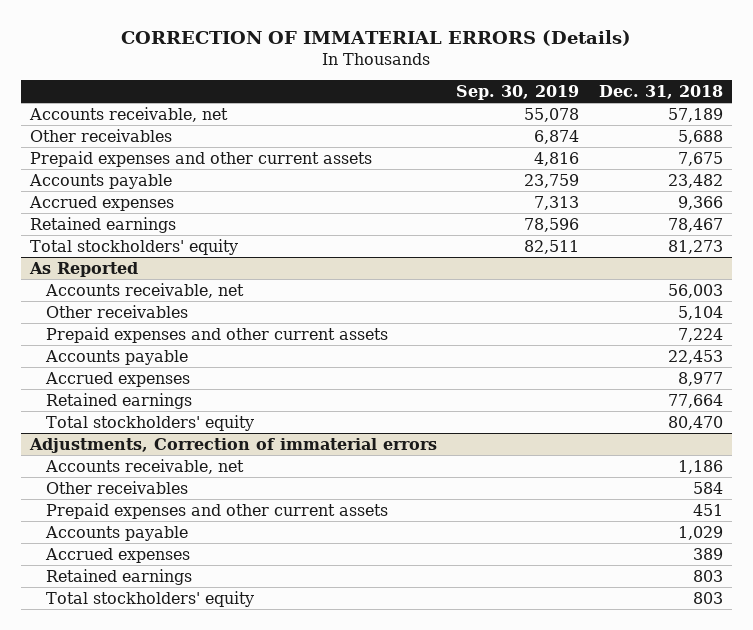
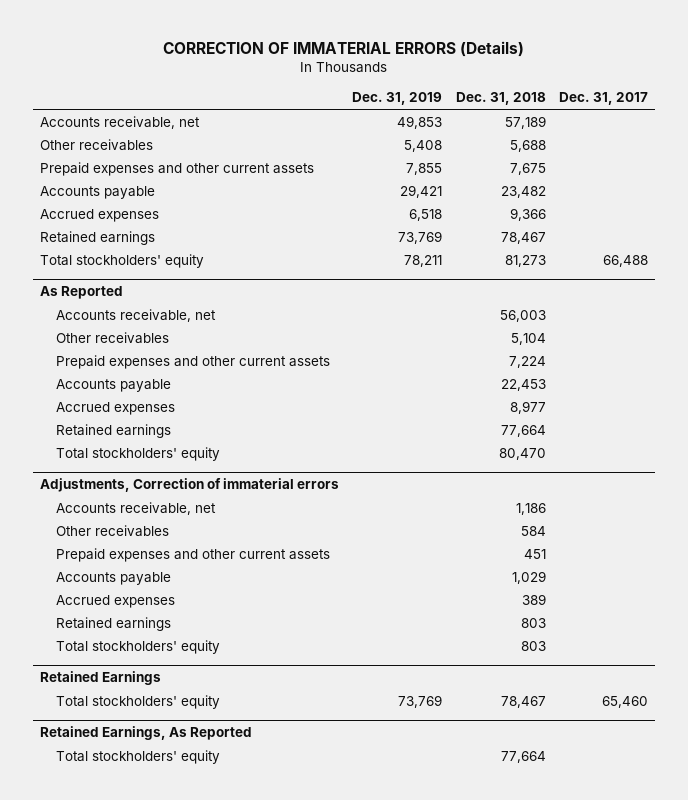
[456,84,580,100] Sep. 30, 2019 -> none
none -> [352,92,443,106] Dec. 31, 2019
none -> [559,92,649,106] Dec. 31, 2017
none -> [39,671,161,686] Retained Earnings
none -> [56,694,221,709] Total stockholders' equity
none -> [39,726,252,741] Retained Earnings, As Reported
none -> [56,749,221,764] Total stockholders' equity

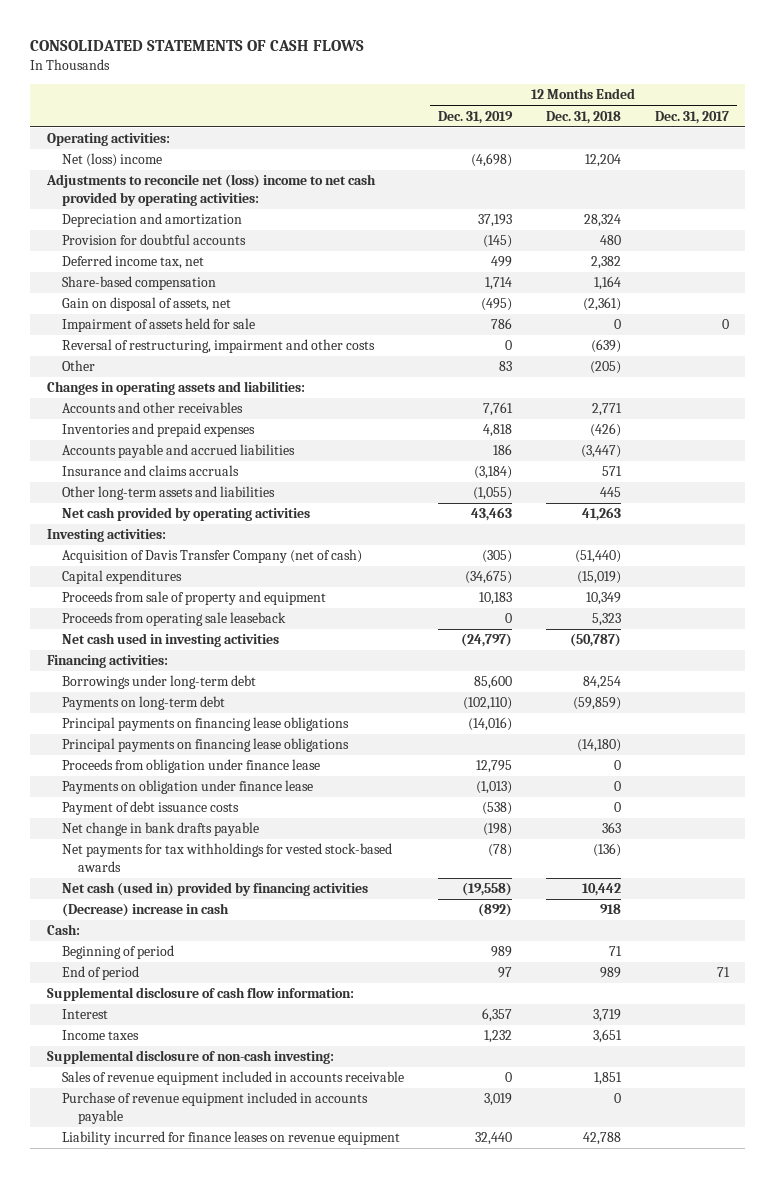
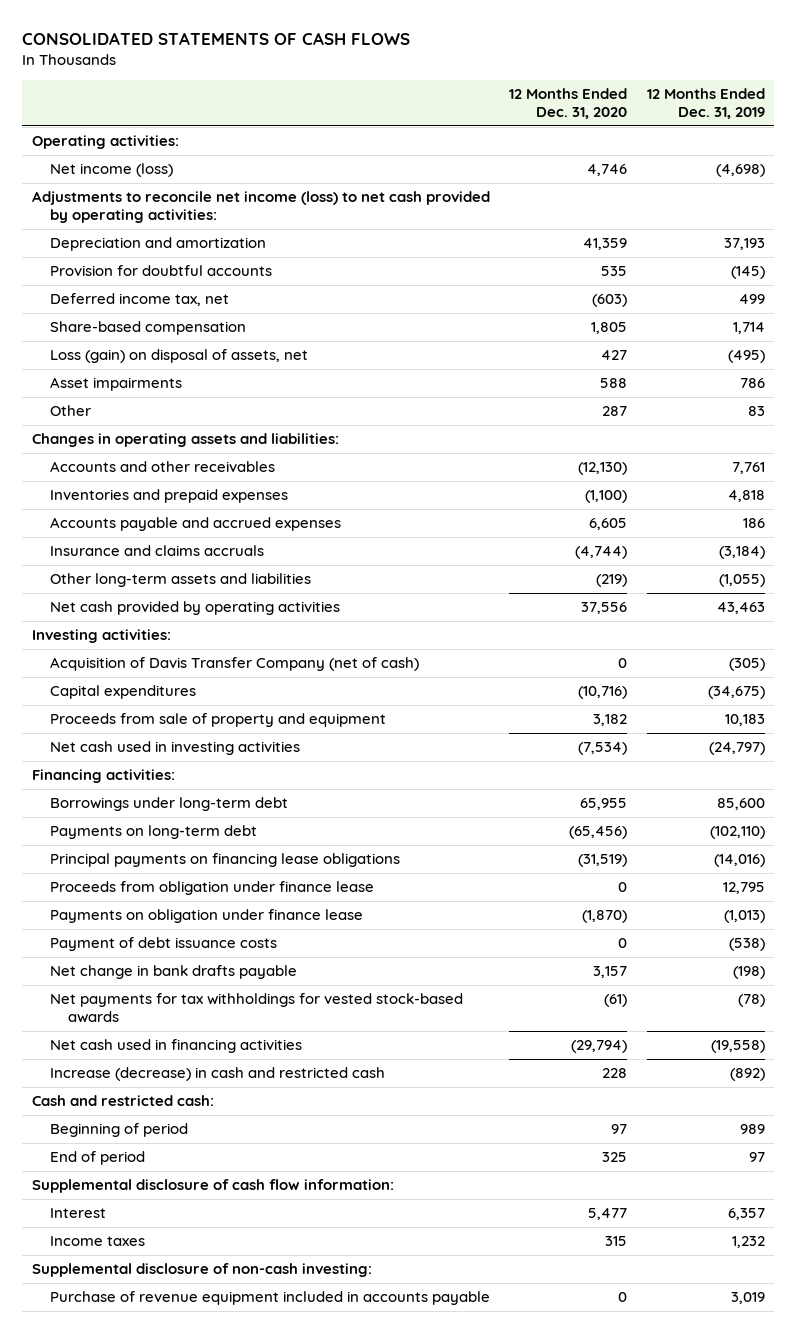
[545,110,621,124] Dec. 31, 2018 -> none
[654,110,729,124] Dec. 31, 2017 -> none
none -> [509,88,628,120] 12 Months Ended Dec. 31, 2020
[62,153,163,168] Net (loss) income -> [50,163,174,178] Net income (loss)
[45,174,376,207] Adjustments to reconcile net (loss) income to net cash provided by operating activities: -> [31,191,490,224] Adjustments to reconcile net income (loss) to net cash provided by operating activities:
[62,339,376,354] Reversal of restructuring, impairment and other costs -> none
[62,297,232,312] Gain on disposal of assets, net -> [50,349,309,364] Loss (gain) on disposal of assets, net
[62,318,256,333] Impairment of assets held for sale -> [50,377,183,392] Asset impairments
[62,444,296,459] Accounts payable and accrued liabilities -> [50,517,342,532] Accounts payable and accrued expenses
[62,612,287,627] Proceeds from operating sale leaseback -> none
[62,738,350,753] Principal payments on financing lease obligations -> none
[46,924,80,936] Cash: -> none
[62,882,369,897] Net cash (used in) provided by financing activities -> [50,1039,303,1054] Net cash used in financing activities
[62,903,230,918] (Decrease) increase in cash -> [50,1067,386,1082] Increase (decrease) in cash and restricted cash
none -> [31,1095,214,1107] Cash and restricted cash:
[62,1071,405,1086] Sales of revenue equipment included in accounts receivable -> none
[62,1131,401,1146] Liability incurred for finance leases on revenue equipment -> none

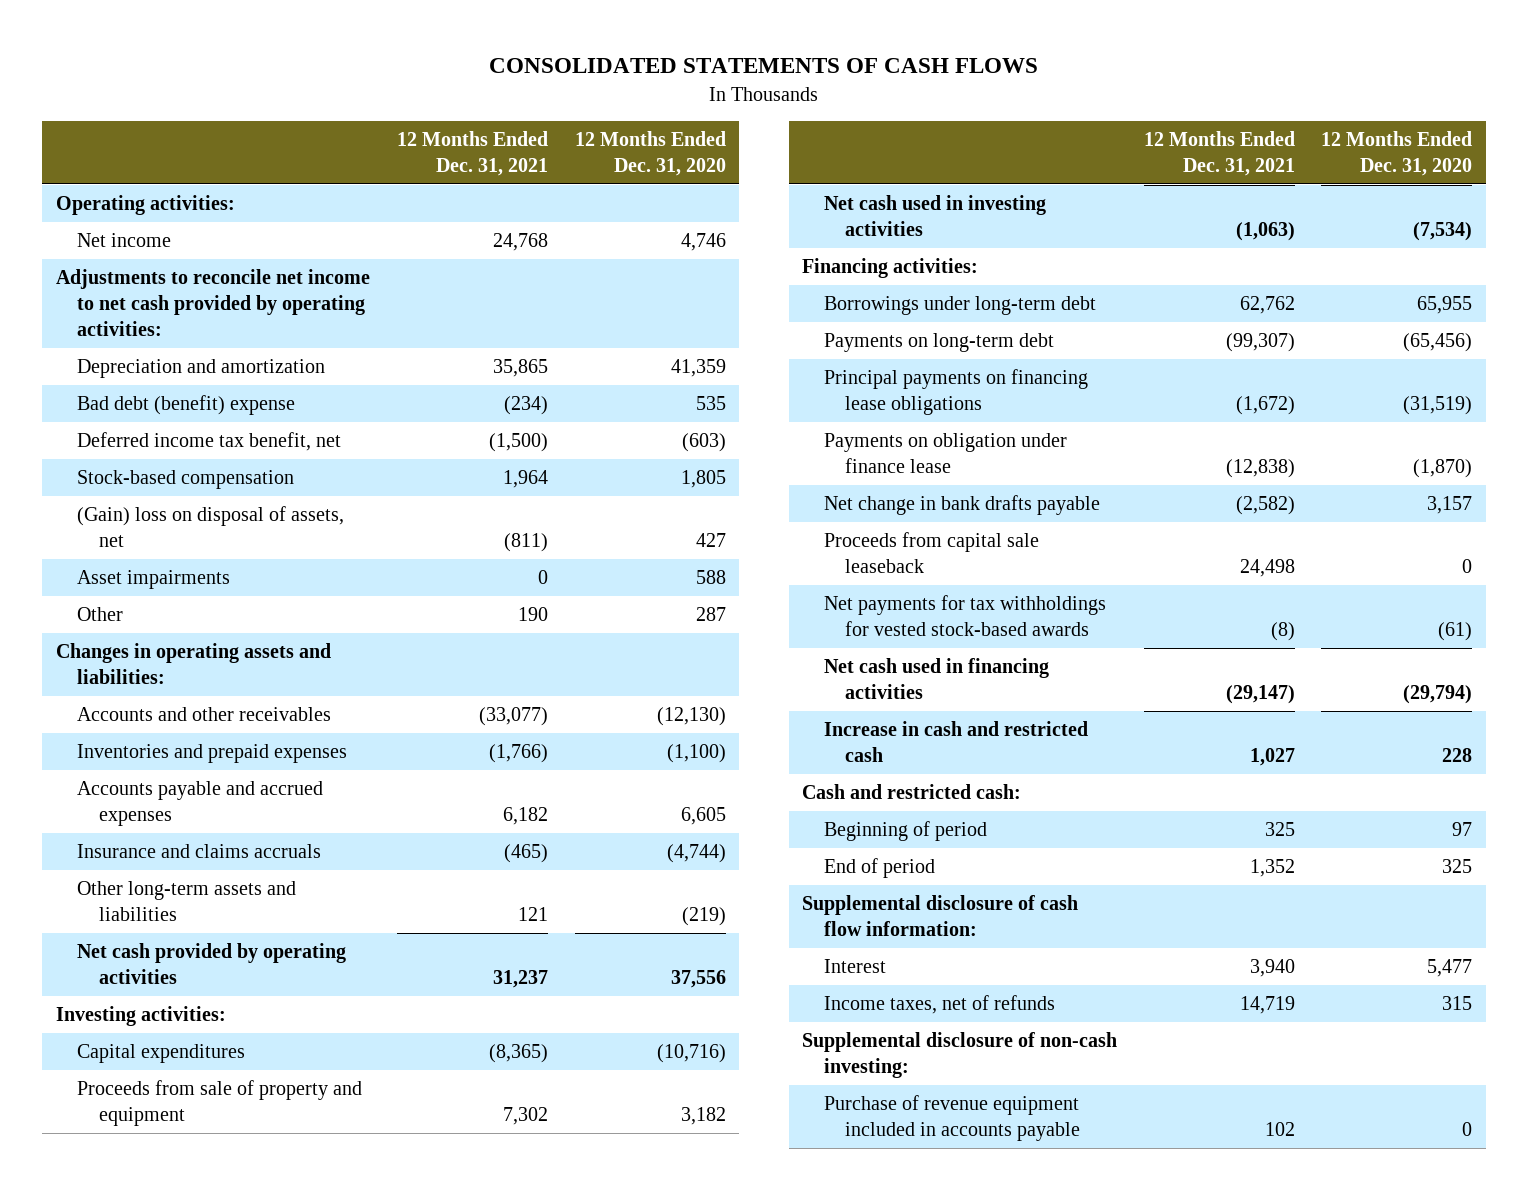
[646,88,765,120] 12 Months Ended Dec. 31, 2019 -> none
none -> [397,130,549,176] 12 Months Ended Dec. 31, 2021
[50,163,174,178] Net income (loss) -> [77,233,172,248] Net income
[31,191,490,224] Adjustments to reconcile net income (loss) to net cash provided by operating activities: -> [55,269,370,336] Adjustments to reconcile net income to net cash provided by operating activities:
[50,265,273,277] Provision for doubtful accounts -> [77,395,296,416] Bad debt (benefit) expense
[50,293,230,307] Deferred income tax, net -> [77,432,342,452] Deferred income tax benefit, net
[50,321,247,336] Share-based compensation -> [77,470,295,490] Stock-based compensation
[50,349,309,364] Loss (gain) on disposal of assets, net -> [77,506,345,547] (Gain) loss on disposal of assets, net
[50,657,420,672] Acquisition of Davis Transfer Company (net of cash) -> none
[50,881,375,896] Proceeds from obligation under finance lease -> none
[50,937,278,952] Payment of debt issuance costs -> none
none -> [823,532,1039,573] Proceeds from capital sale leaseback
[50,1067,386,1082] Increase (decrease) in cash and restricted cash -> [823,721,1088,762] Increase in cash and restricted cash
[50,1236,146,1247] Income taxes -> [823,995,1055,1015] Income taxes, net of refunds

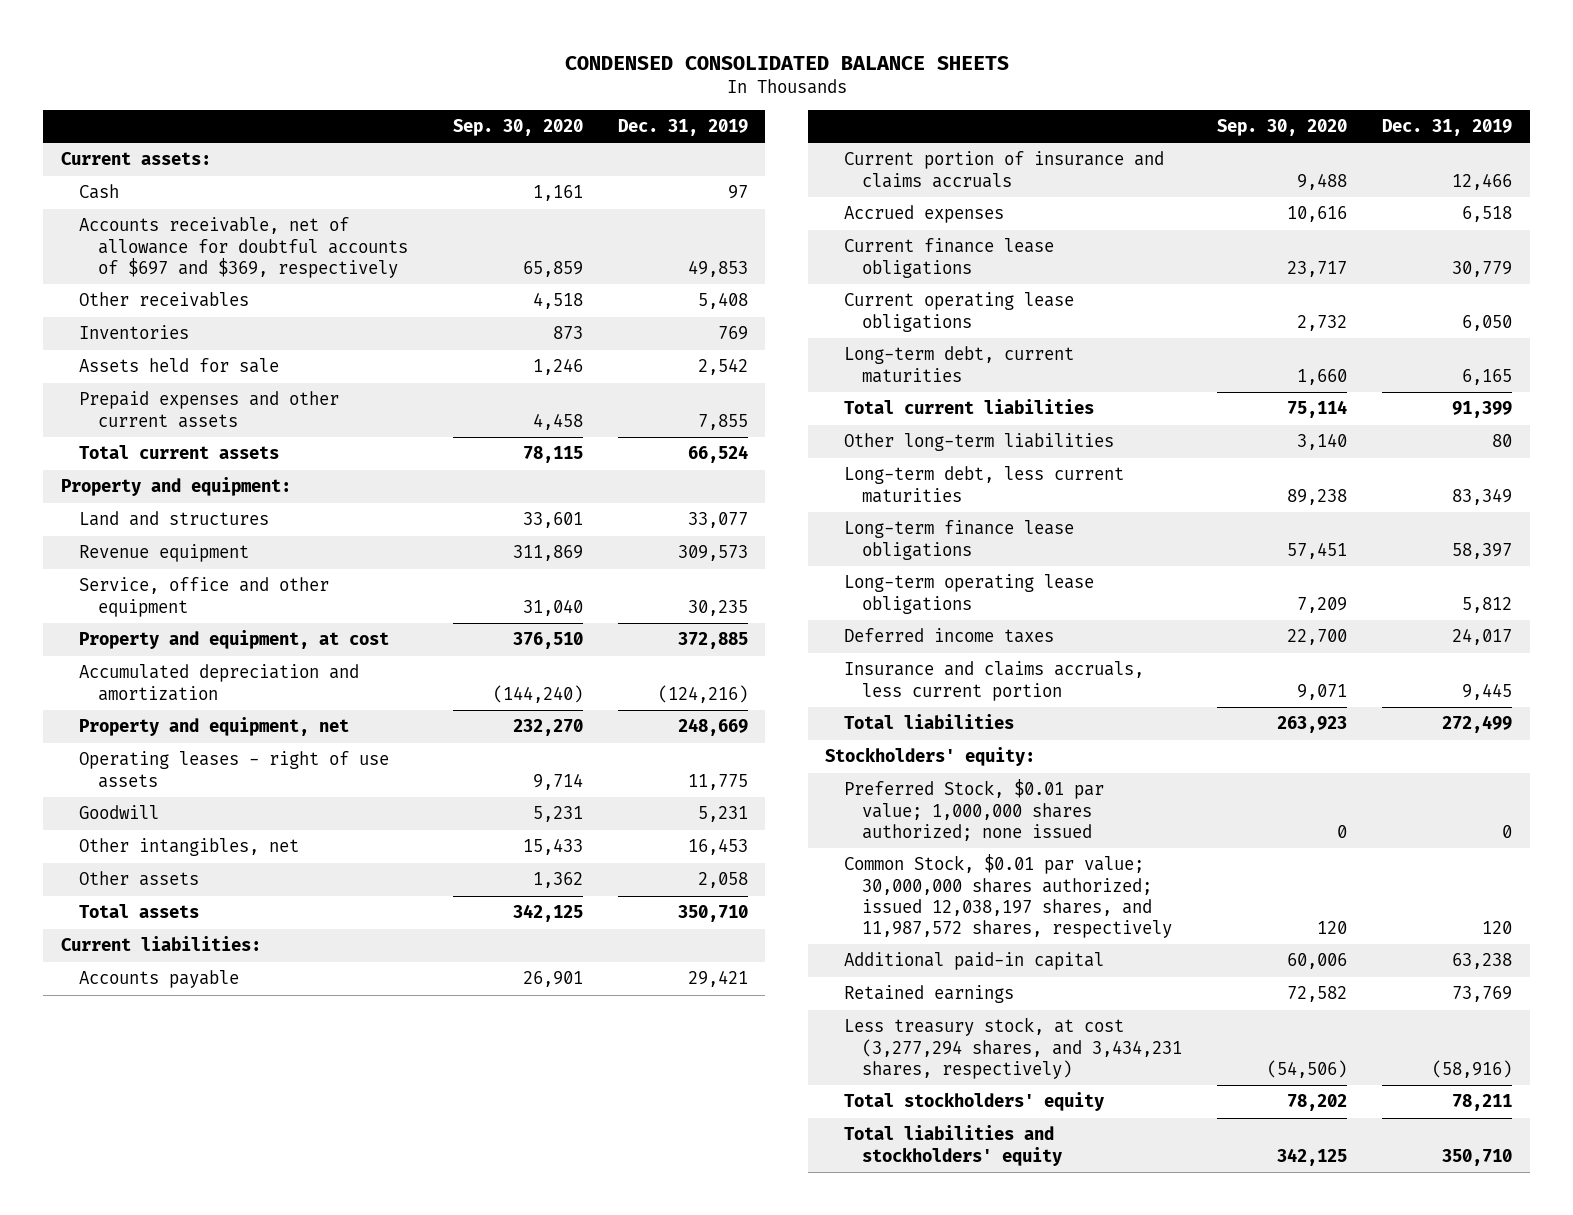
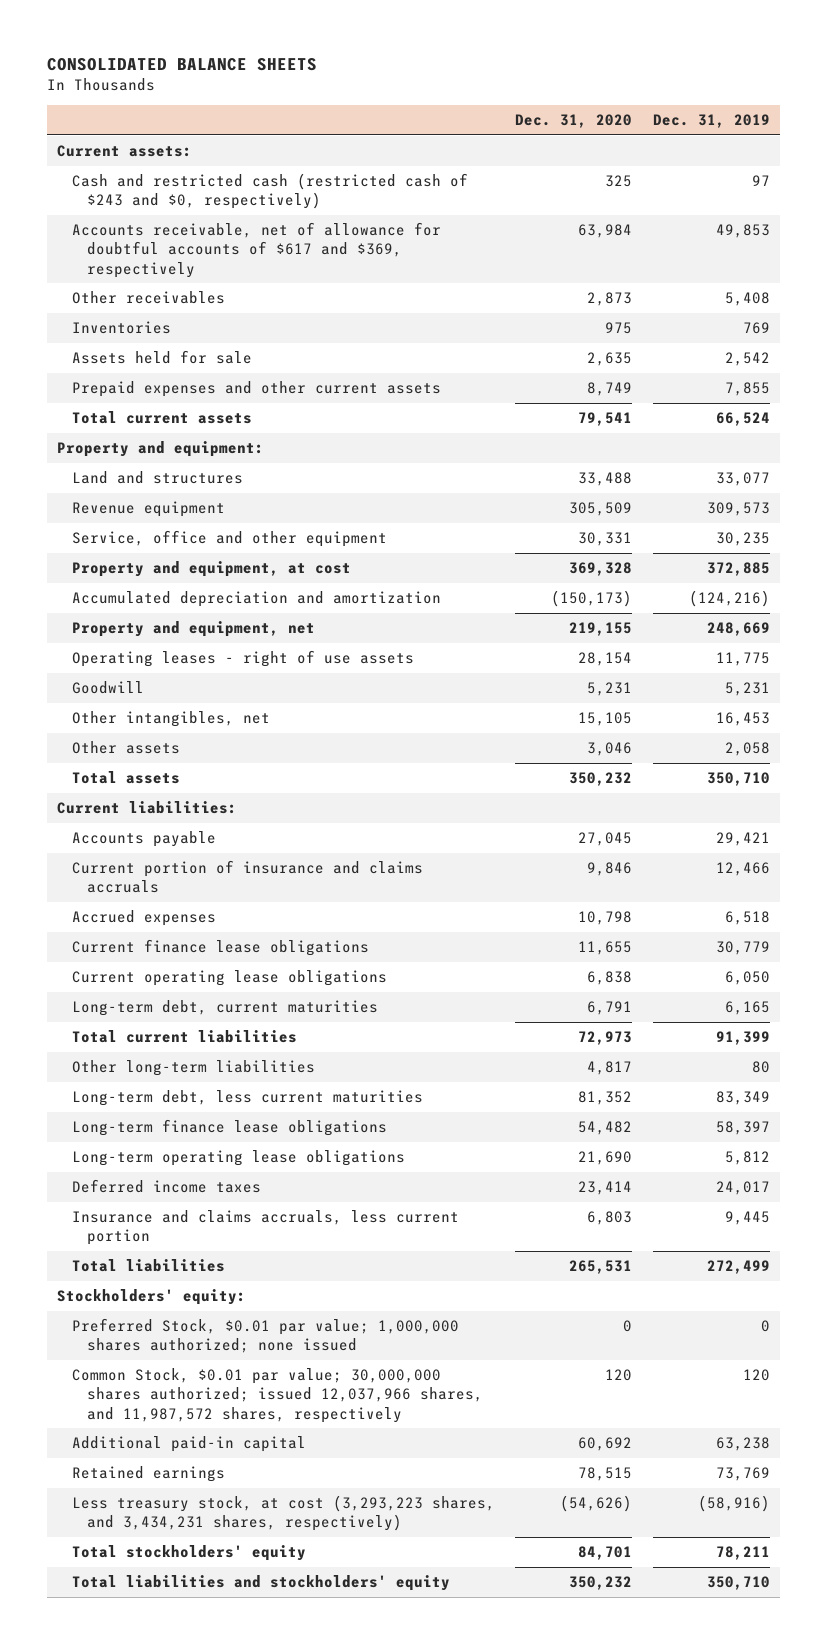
[564,55,1009,70] CONDENSED CONSOLIDATED BALANCE SHEETS -> [46,57,317,71] CONSOLIDATED BALANCE SHEETS
[452,118,583,136] Sep. 30, 2020 -> none
none -> [515,114,633,129] Dec. 31, 2020
[79,184,120,200] Cash -> none
none -> [71,173,468,210] Cash and restricted cash (restricted cash of $243 and $0, respectively)
[79,217,408,278] Accounts receivable, net of allowance for doubtful accounts of $697 and $369, respectively -> [71,222,441,278] Accounts receivable, net of allowance for doubtful accounts of $617 and $369, respectively
[843,854,1173,938] Common Stock, $0.01 par value; 30,000,000 shares authorized; issued 12,038,197 shares, and 11,987,572 shares, respectively -> [71,1368,483,1423] Common Stock, $0.01 par value; 30,000,000 shares authorized; issued 12,037,966 shares, and 11,987,572 shares, respectively
[843,1017,1183,1079] Less treasury stock, at cost (3,277,294 shares, and 3,434,231 shares, respectively) -> [71,1495,495,1532] Less treasury stock, at cost (3,293,223 shares, and 3,434,231 shares, respectively)

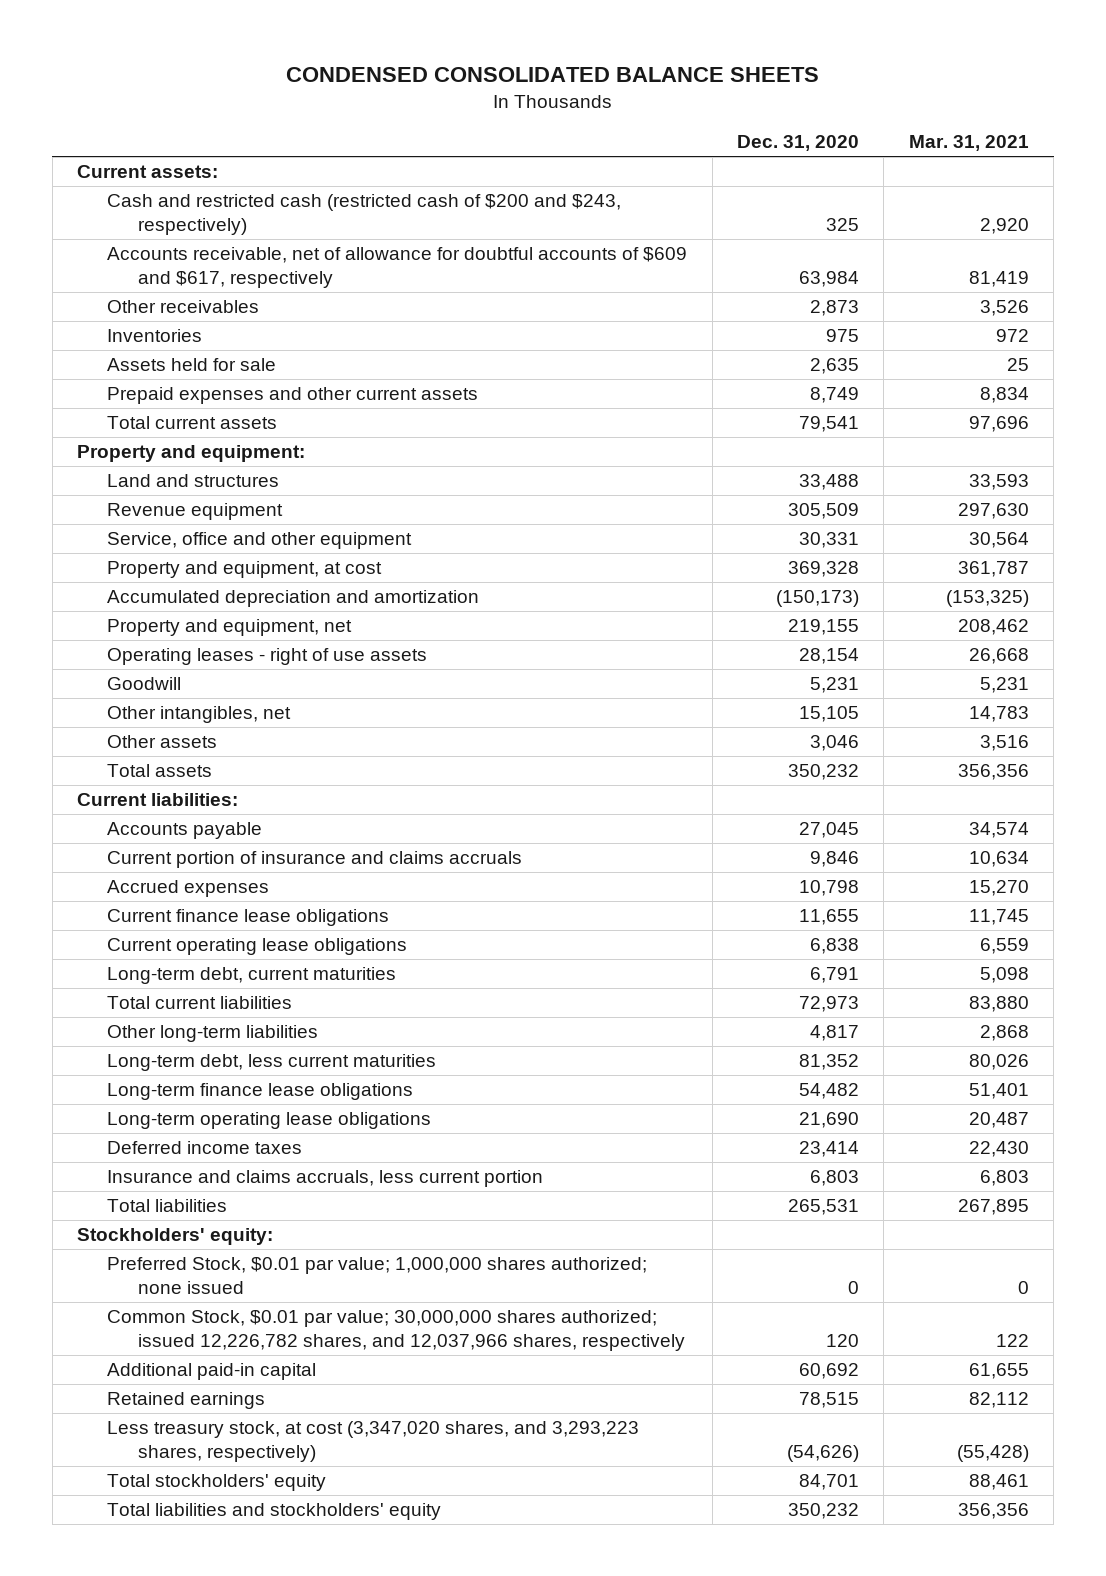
[46,57,317,71] CONSOLIDATED BALANCE SHEETS -> [286,67,820,83] CONDENSED CONSOLIDATED BALANCE SHEETS
[652,114,770,129] Dec. 31, 2019 -> none
none -> [908,135,1029,152] Mar. 31, 2021
[71,173,468,210] Cash and restricted cash (restricted cash of $243 and $0, respectively) -> [107,194,622,235] Cash and restricted cash (restricted cash of $200 and $243, respectively)
[71,222,441,278] Accounts receivable, net of allowance for doubtful accounts of $617 and $369, respectively -> [107,247,688,288] Accounts receivable, net of allowance for doubtful accounts of $609 and $617, respectively
[71,1368,483,1423] Common Stock, $0.01 par value; 30,000,000 shares authorized; issued 12,037,966 shares, and 11,987,572 shares, respectively -> [107,1310,685,1351] Common Stock, $0.01 par value; 30,000,000 shares authorized; issued 12,226,782 shares, and 12,037,966 shares, respectively
[71,1495,495,1532] Less treasury stock, at cost (3,293,223 shares, and 3,434,231 shares, respectively) -> [107,1421,640,1462] Less treasury stock, at cost (3,347,020 shares, and 3,293,223 shares, respectively)

